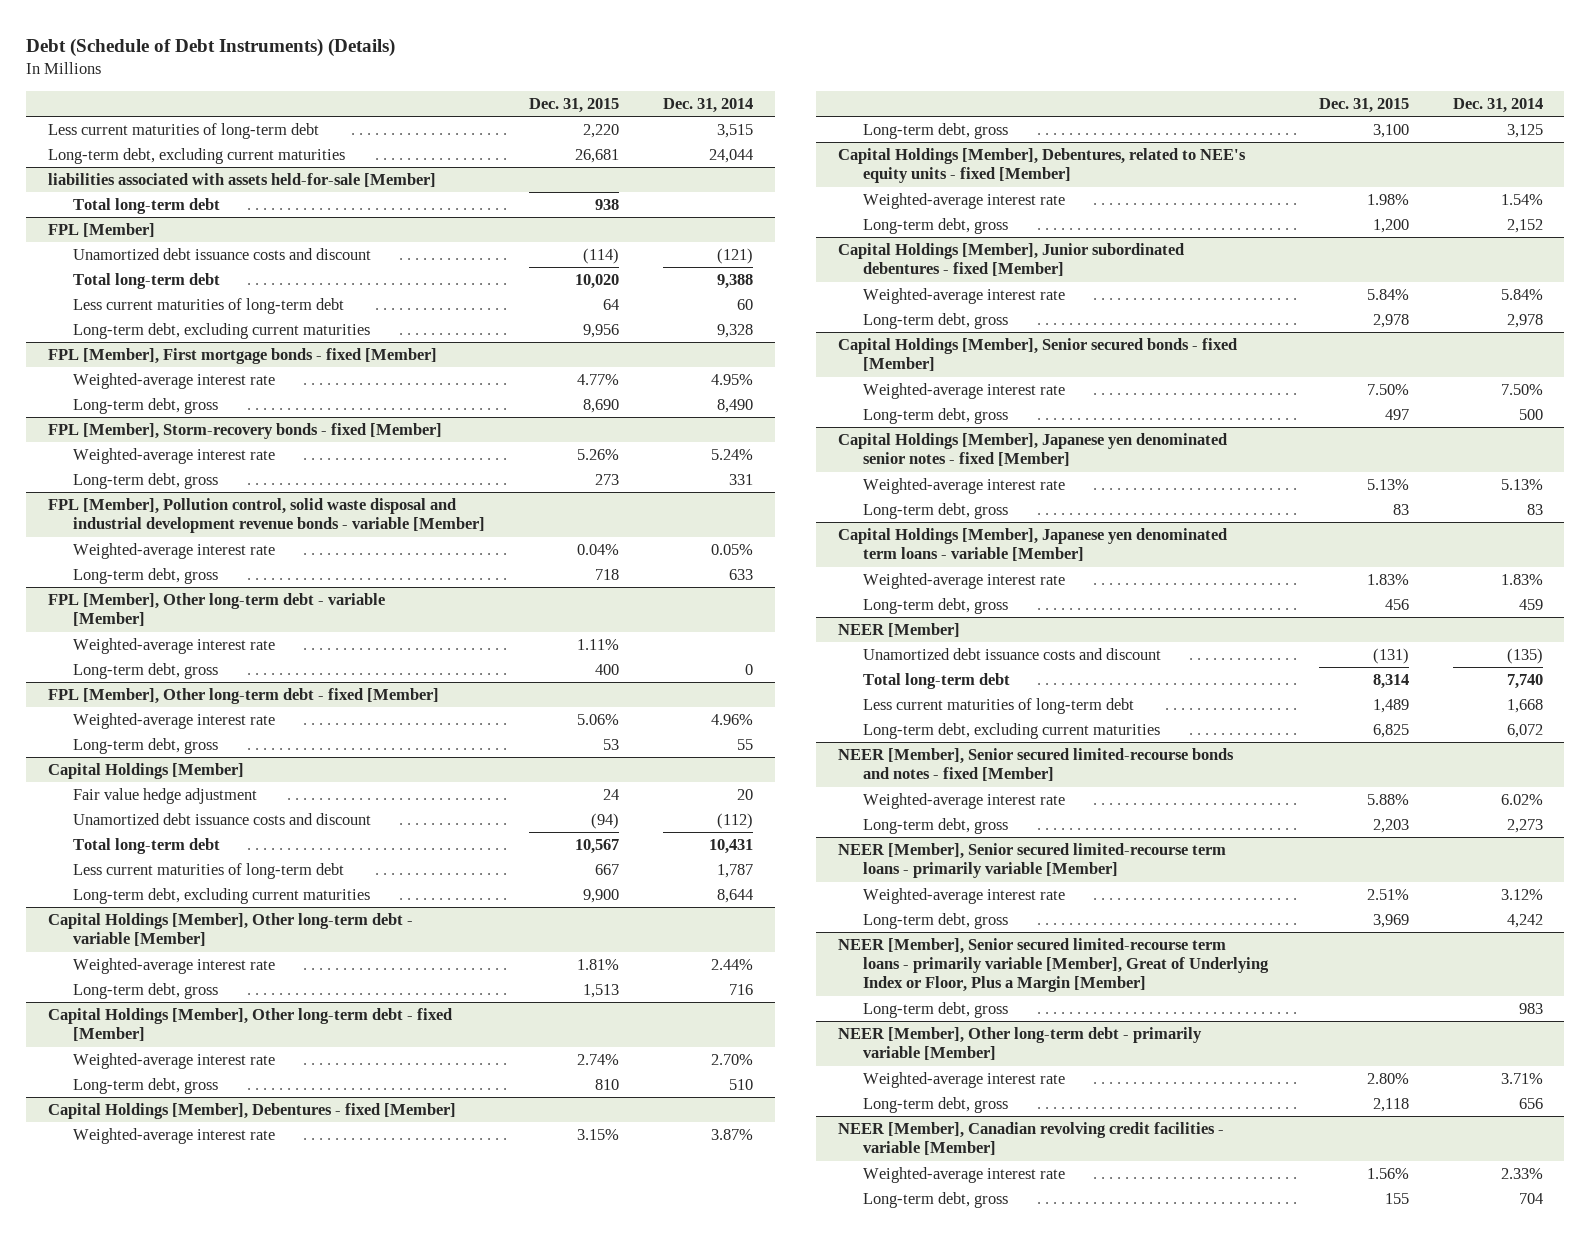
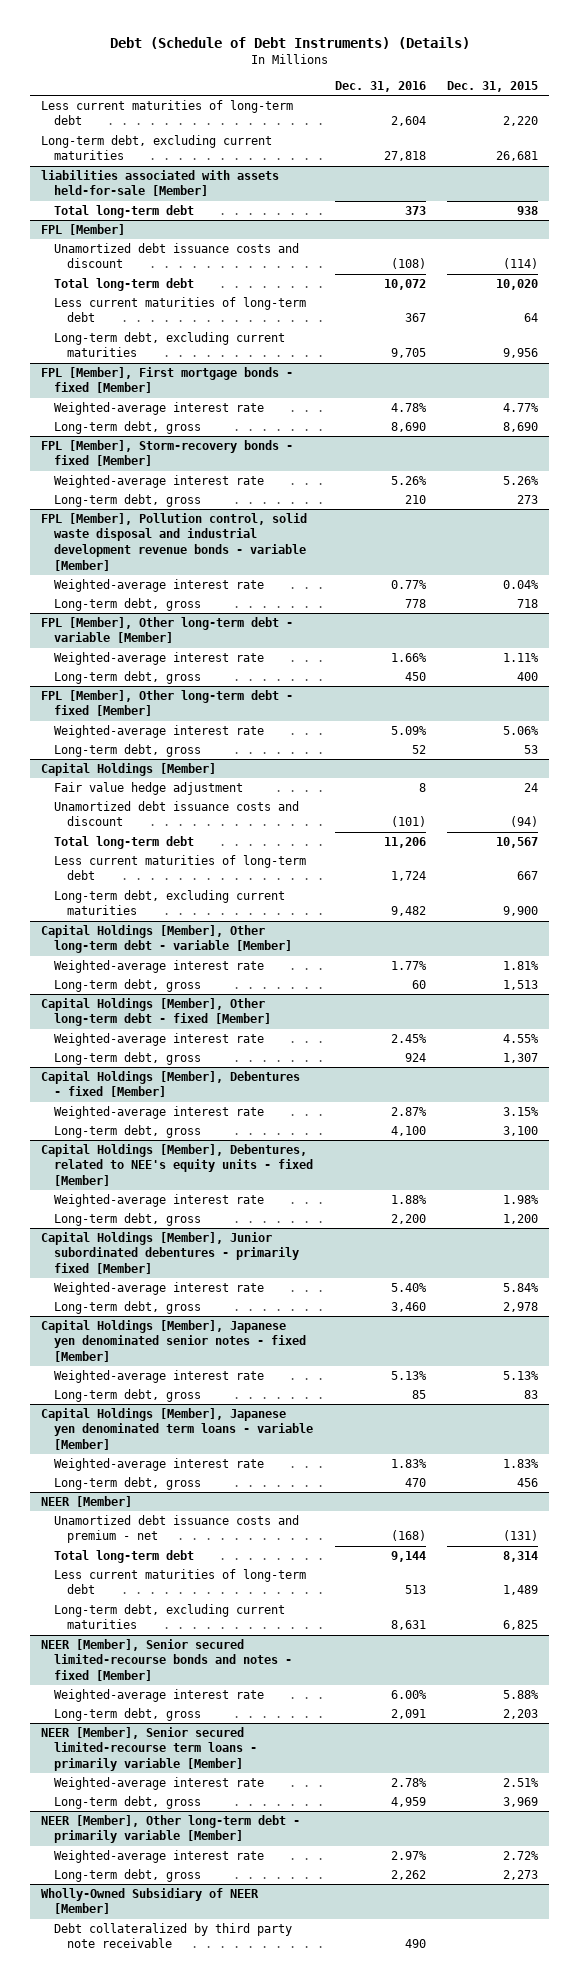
[662,97,753,113] Dec. 31, 2014 -> none
none -> [334,81,426,93] Dec. 31, 2016
[576,1054,619,1066] 2.74% -> [503,1033,540,1043] 4.55%
[594,1079,619,1091] 810 -> [503,1052,539,1063] 1,307
[837,243,1184,277] Capital Holdings [Member], Junior subordinated debentures - fixed [Member] -> [40,1231,299,1275] Capital Holdings [Member], Junior subordinated debentures - primarily fixed [Member]
[837,338,1237,372] Capital Holdings [Member], Senior secured bonds - fixed [Member] -> none
[862,383,1065,400] Weighted-average interest rate -> none
[862,408,1008,425] Long-term debt, gross -> none
[862,648,1161,661] Unamortized debt issuance costs and discount -> [53,1514,299,1544] Unamortized debt issuance costs and premium - net
[837,938,1269,993] NEER [Member], Senior secured limited-recourse term loans - primarily variable [Member], Great of Underlying Index or Floor, Plus a Margin [Member] -> none
[862,1002,1008,1019] Long-term debt, gross -> none
[837,1122,1224,1156] NEER [Member], Canadian revolving credit facilities - variable [Member] -> none
[862,1167,1065,1184] Weighted-average interest rate -> none
[862,1192,1008,1209] Long-term debt, gross -> none
[1366,1073,1409,1085] 2.80% -> [503,1850,540,1860] 2.72%
[1372,1098,1409,1113] 2,118 -> [503,1869,539,1880] 2,273
none -> [40,1887,259,1915] Wholly-Owned Subsidiary of NEER [Member]
none -> [53,1922,292,1949] Debt collateralized by third party note receivable

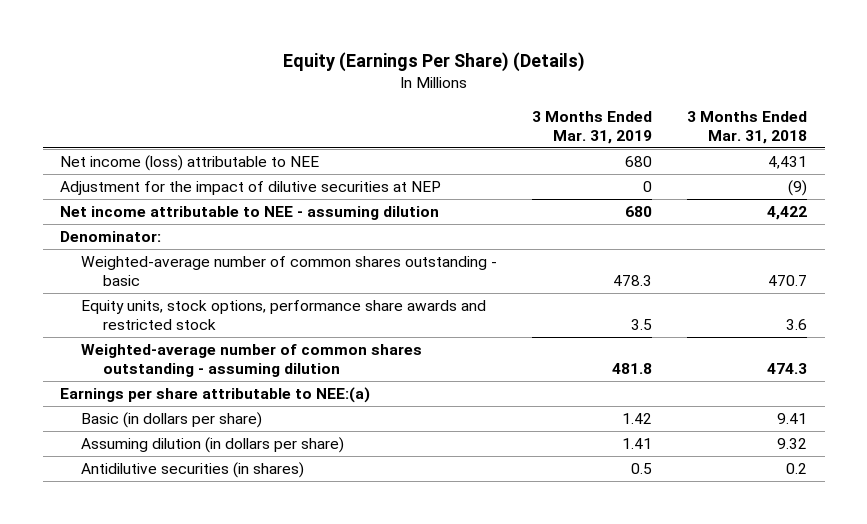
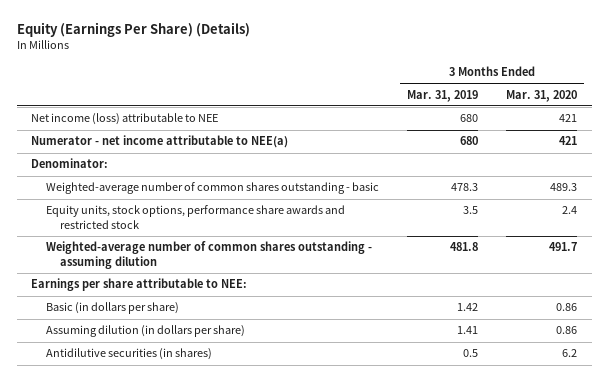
[687,110,808,144] 3 Months Ended Mar. 31, 2018 -> none
none -> [506,89,578,102] Mar. 31, 2020
[60,181,442,196] Adjustment for the impact of dilutive securities at NEP -> none
[60,206,440,221] Net income attributable to NEE - assuming dilution -> [31,135,289,149] Numerator - net income attributable to NEE(a)
[60,387,371,404] Earnings per share attributable to NEE:(a) -> [31,278,248,292] Earnings per share attributable to NEE:

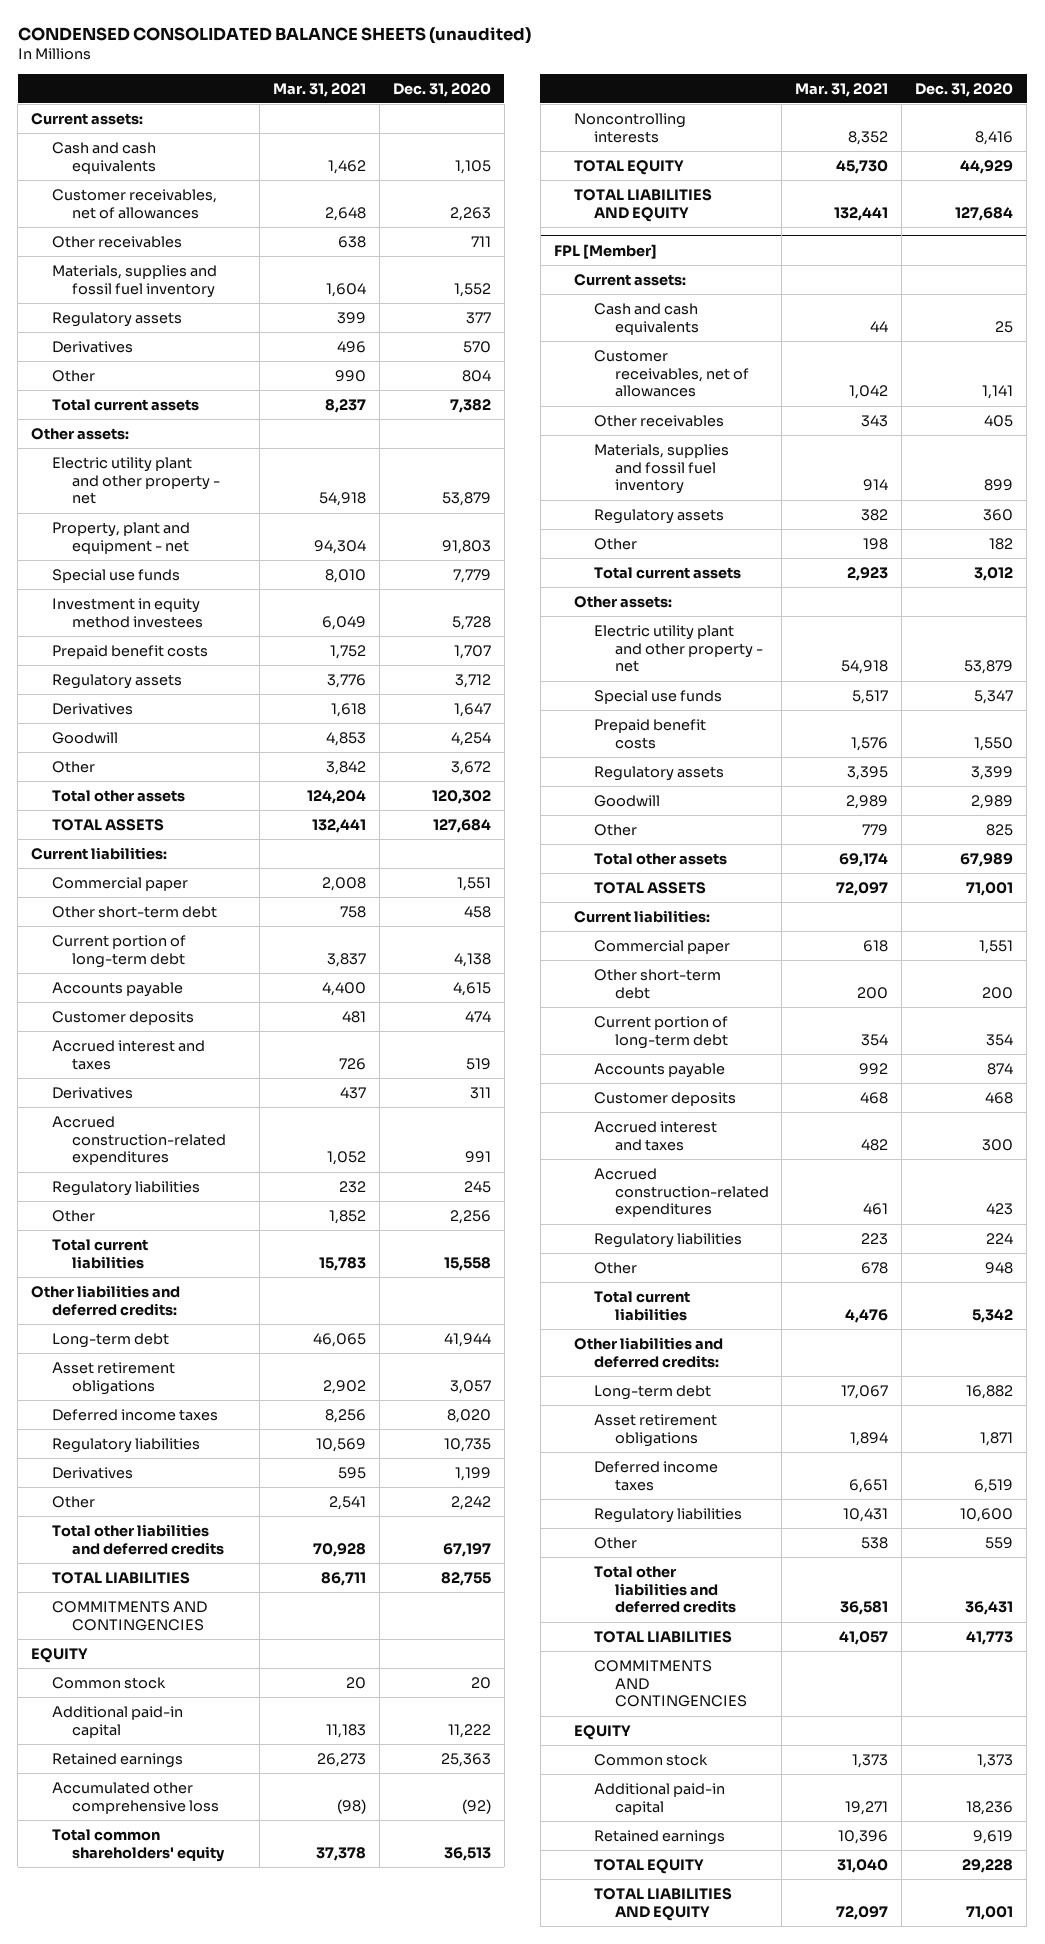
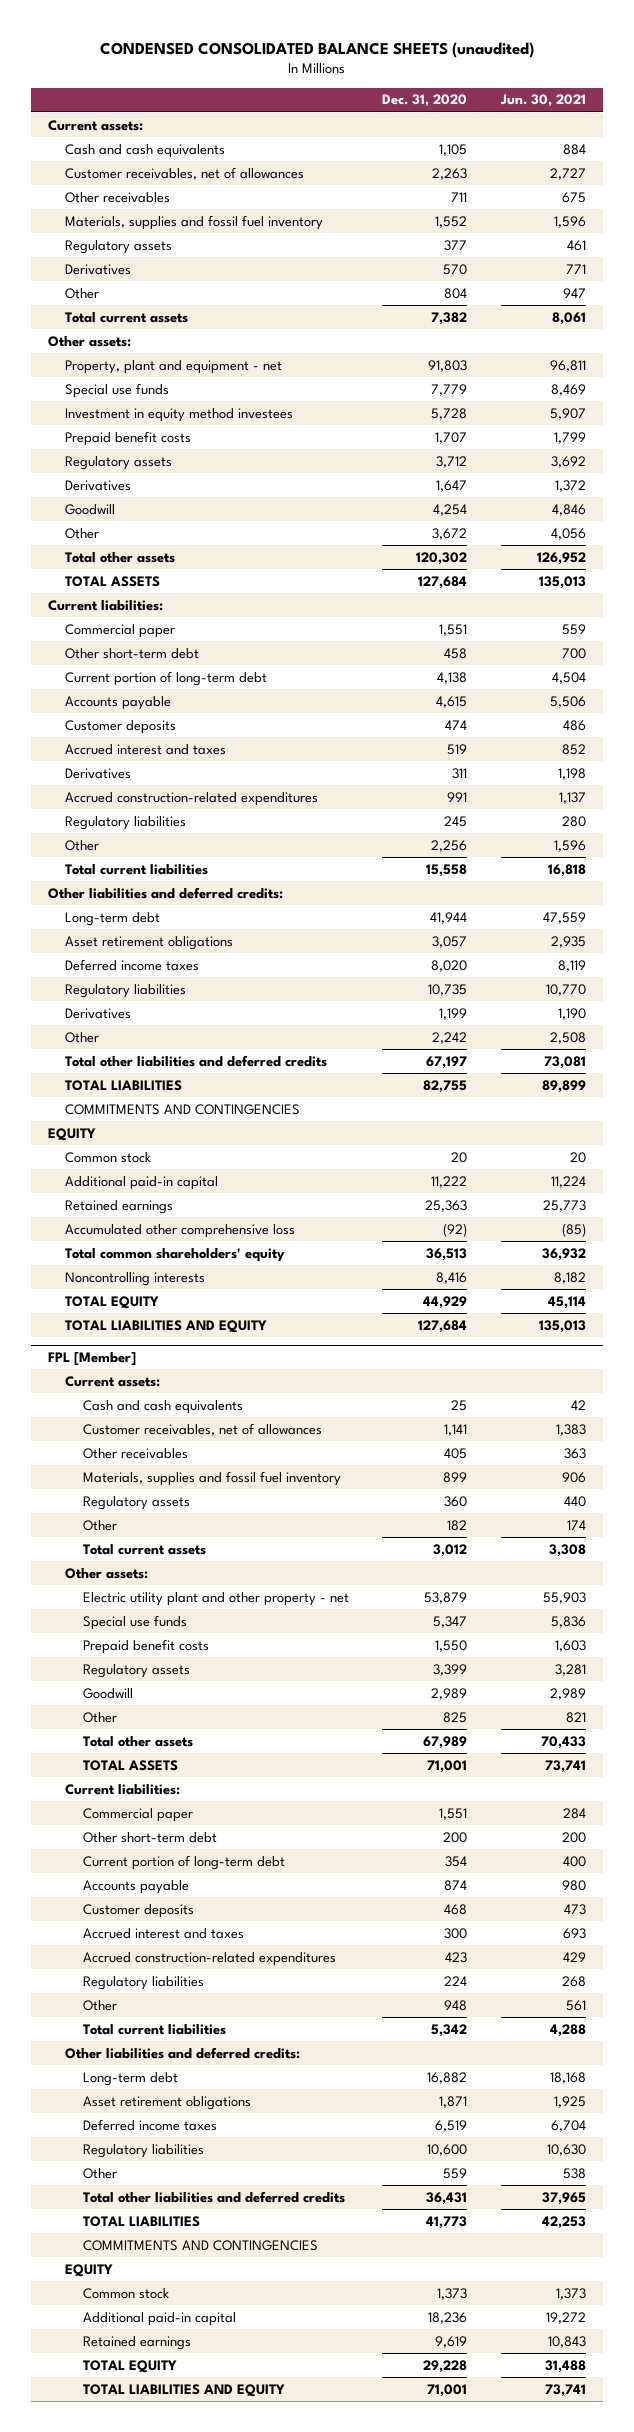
[272,82,366,97] Mar. 31, 2021 -> none
none -> [499,94,586,108] Jun. 30, 2021
[51,456,220,505] Electric utility plant and other property - net -> none

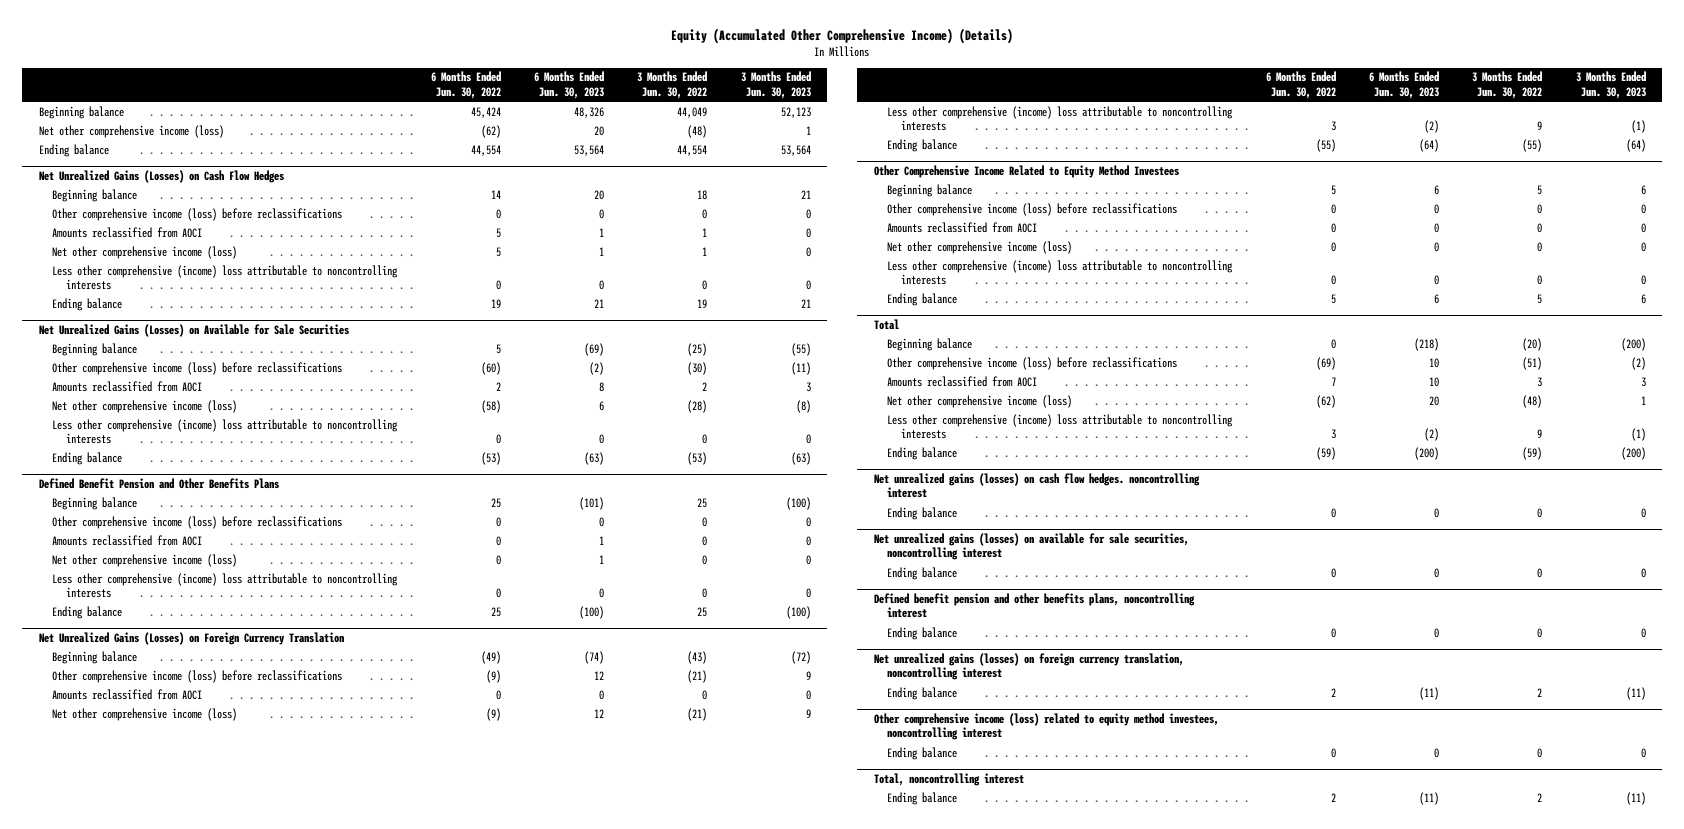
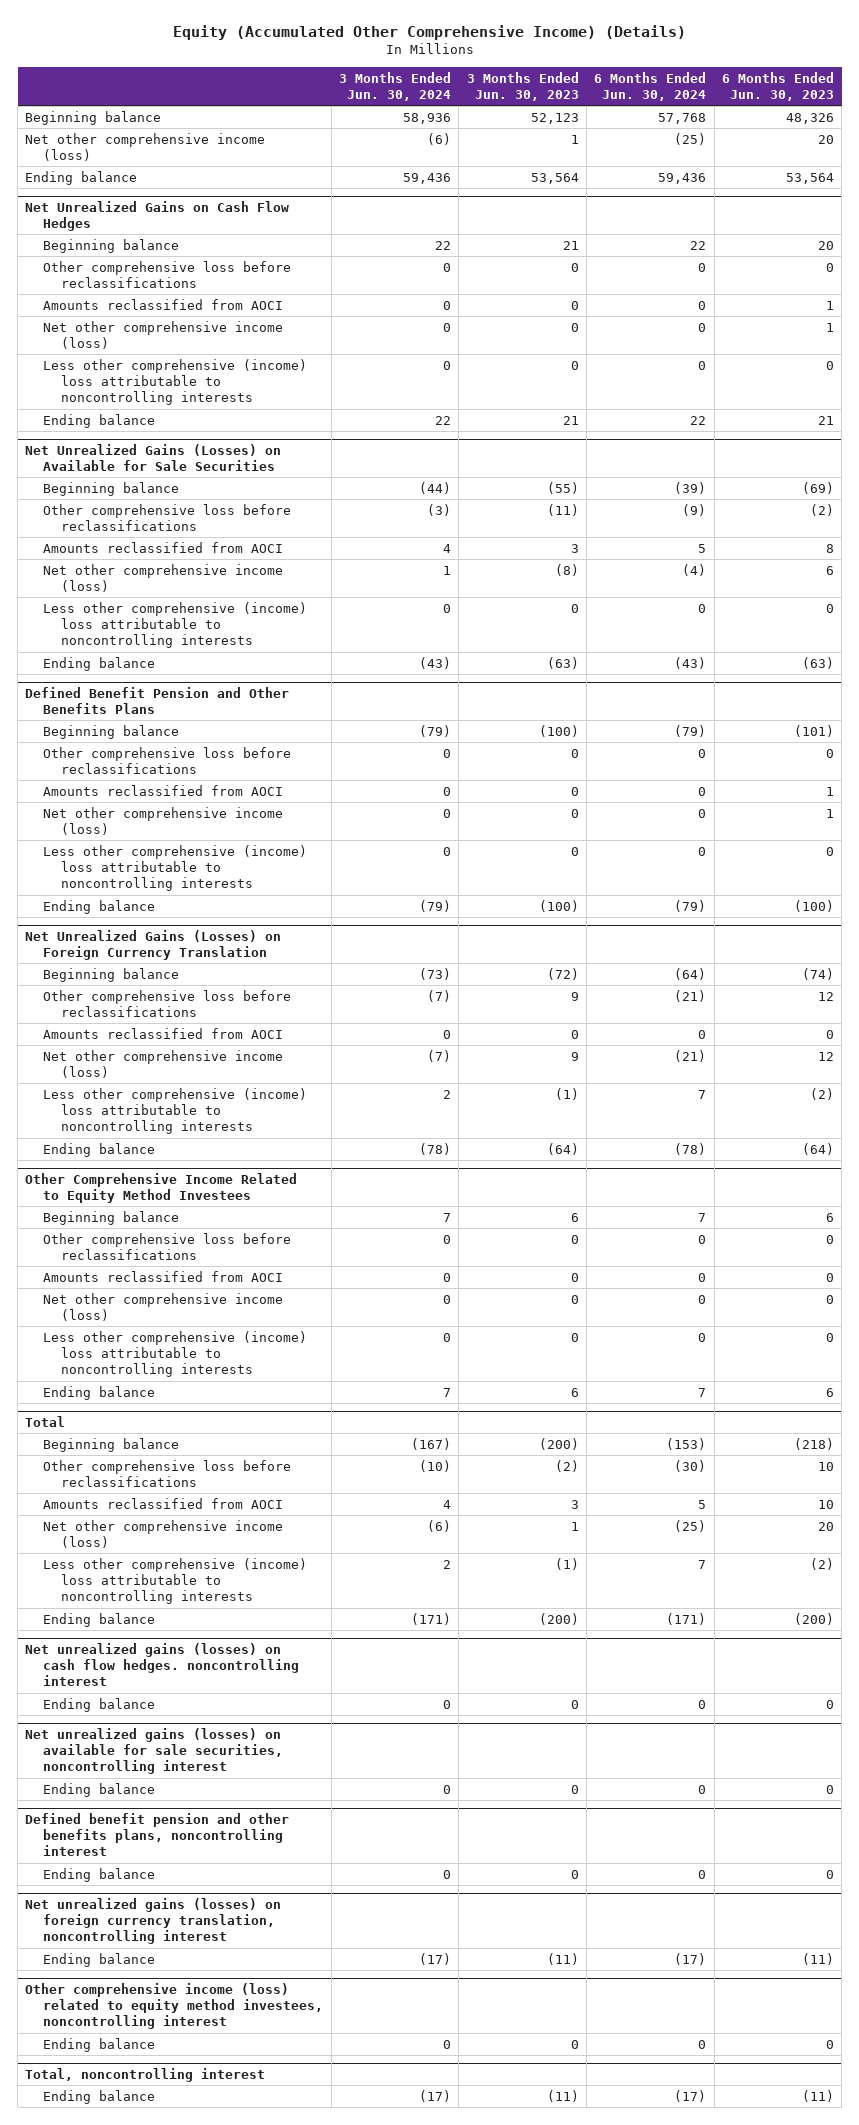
[430,71,501,100] 6 Months Ended Jun. 30, 2022 -> none
[637,71,708,100] 3 Months Ended Jun. 30, 2022 -> none
none -> [338,71,451,101] 3 Months Ended Jun. 30, 2024
none -> [594,71,707,101] 6 Months Ended Jun. 30, 2024
[38,169,284,183] Net Unrealized Gains (Losses) on Cash Flow Hedges -> [25,200,290,231] Net Unrealized Gains on Cash Flow Hedges
[52,207,343,221] Other comprehensive income (loss) before reclassifications -> [43,260,292,288] Other comprehensive loss before reclassifications
[52,361,343,375] Other comprehensive income (loss) before reclassifications -> [43,503,292,531] Other comprehensive loss before reclassifications
[52,515,343,529] Other comprehensive income (loss) before reclassifications -> [43,746,292,774] Other comprehensive loss before reclassifications
[52,669,343,683] Other comprehensive income (loss) before reclassifications -> [43,989,292,1017] Other comprehensive loss before reclassifications
[887,202,1178,216] Other comprehensive income (loss) before reclassifications -> [43,1232,292,1260] Other comprehensive loss before reclassifications
[887,356,1178,370] Other comprehensive income (loss) before reclassifications -> [43,1459,292,1487] Other comprehensive loss before reclassifications

